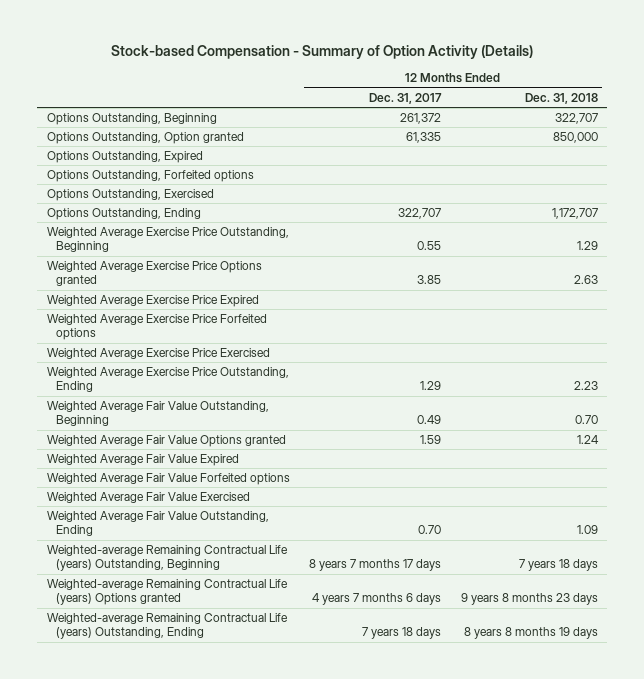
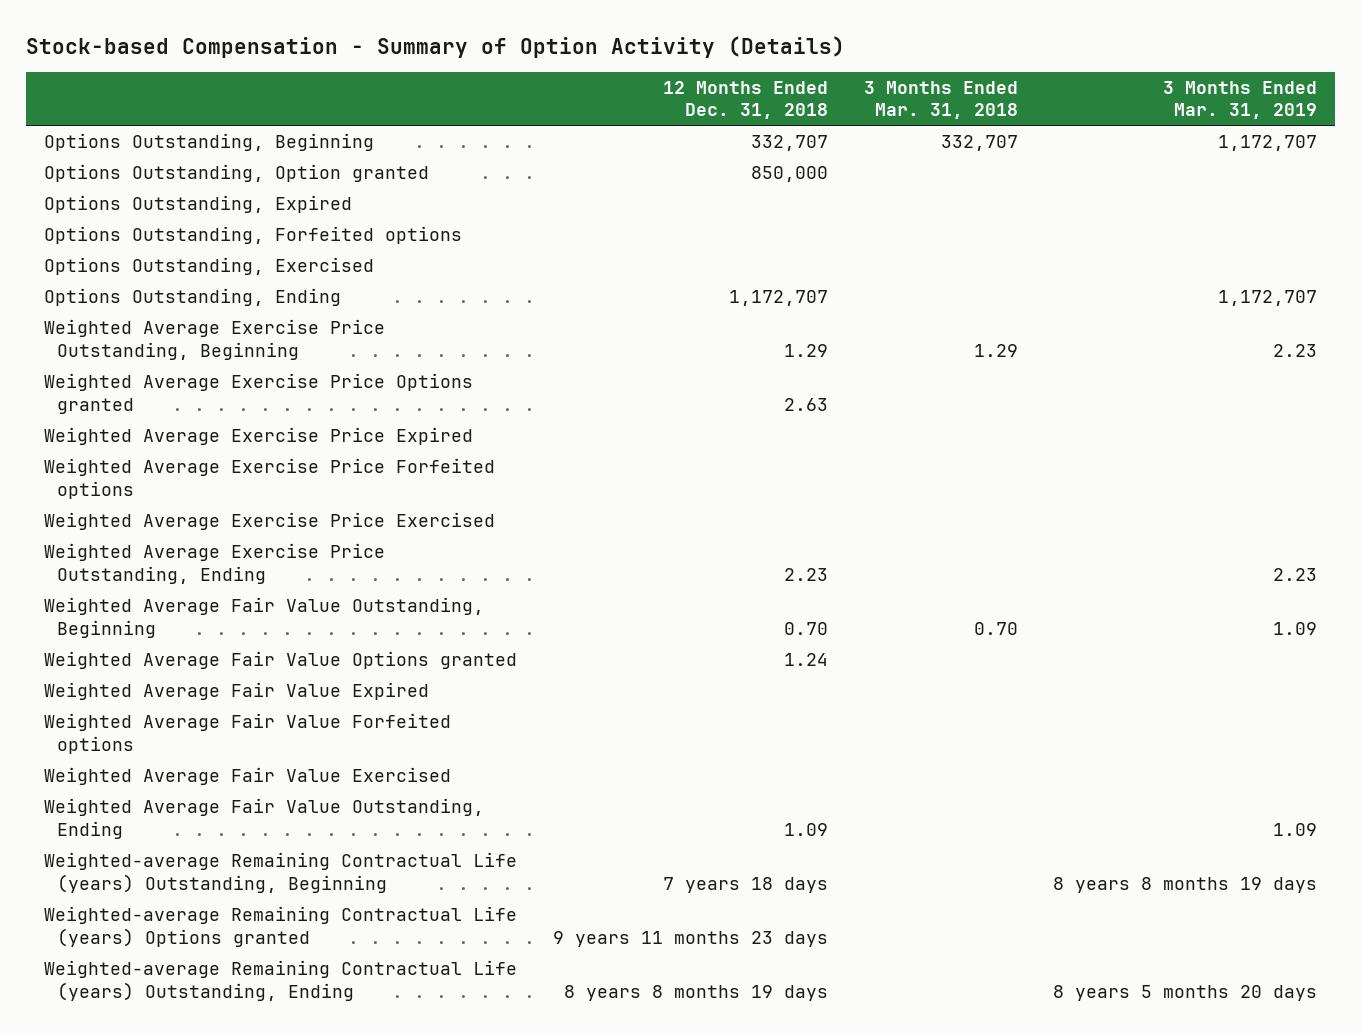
[369,92,443,104] Dec. 31, 2017 -> none
none -> [863,80,1018,120] 3 Months Ended Mar. 31, 2018
none -> [1163,80,1318,120] 3 Months Ended Mar. 31, 2019
[554,113,598,125] 322,707 -> [750,134,828,151] 332,707
[460,593,598,606] 9 years 8 months 23 days -> [552,930,828,947] 9 years 11 months 23 days

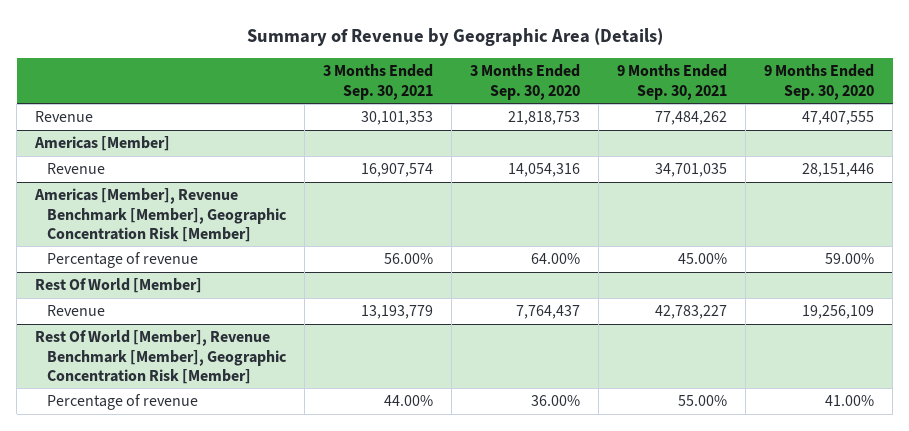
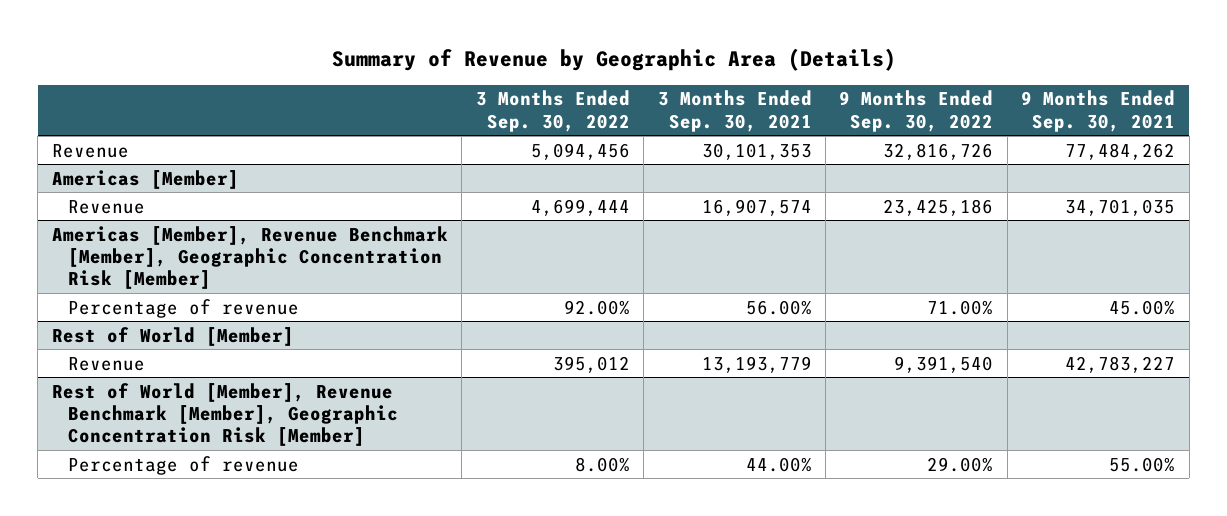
[469,64,580,100] 3 Months Ended Sep. 30, 2020 -> none
[764,64,875,100] 9 Months Ended Sep. 30, 2020 -> none
none -> [475,90,630,132] 3 Months Ended Sep. 30, 2022
none -> [839,90,994,132] 9 Months Ended Sep. 30, 2022
[35,278,203,294] Rest Of World [Member] -> [51,326,294,346] Rest of World [Member]
[35,330,287,384] Rest Of World [Member], Revenue Benchmark [Member], Geographic Concentration Risk [Member] -> [51,382,398,447] Rest of World [Member], Revenue Benchmark [Member], Geographic Concentration Risk [Member]

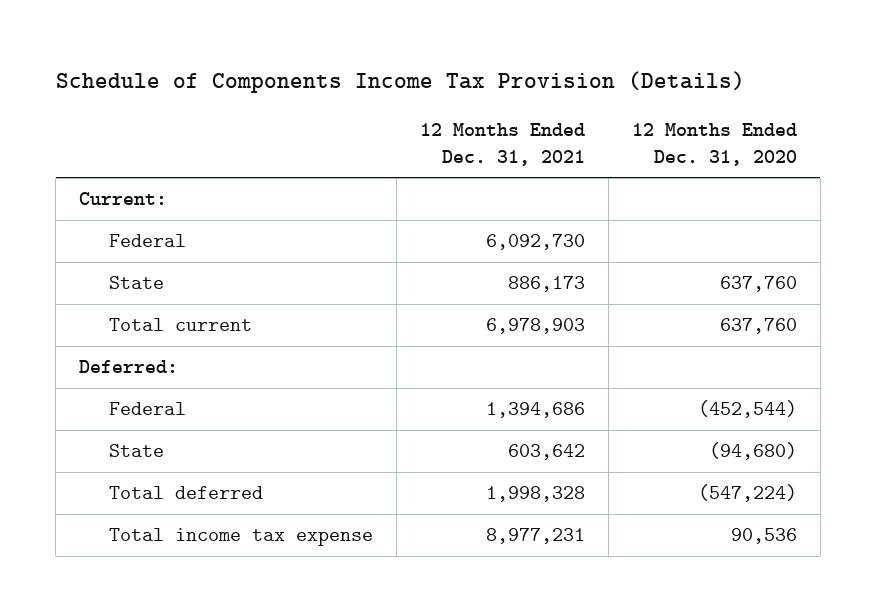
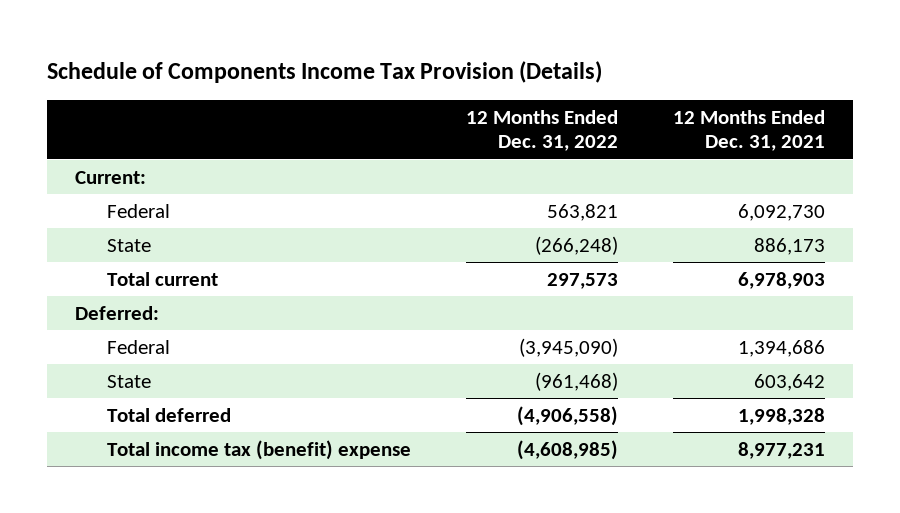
[631,123,797,166] 12 Months Ended Dec. 31, 2020 -> none
none -> [465,109,618,152] 12 Months Ended Dec. 31, 2022
[108,528,373,547] Total income tax expense -> [106,439,411,460] Total income tax (benefit) expense

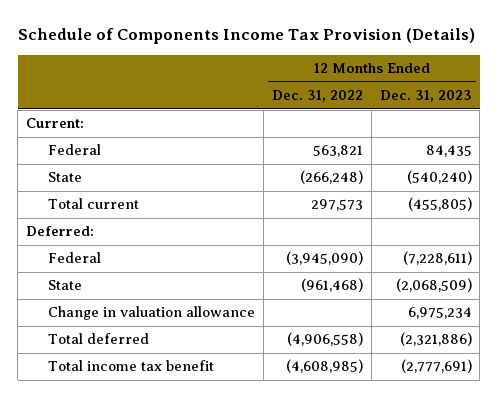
[673,109,826,152] 12 Months Ended Dec. 31, 2021 -> none
none -> [379,90,472,103] Dec. 31, 2023
none -> [48,306,256,321] Change in valuation allowance
[106,439,411,460] Total income tax (benefit) expense -> [48,360,215,372] Total income tax benefit

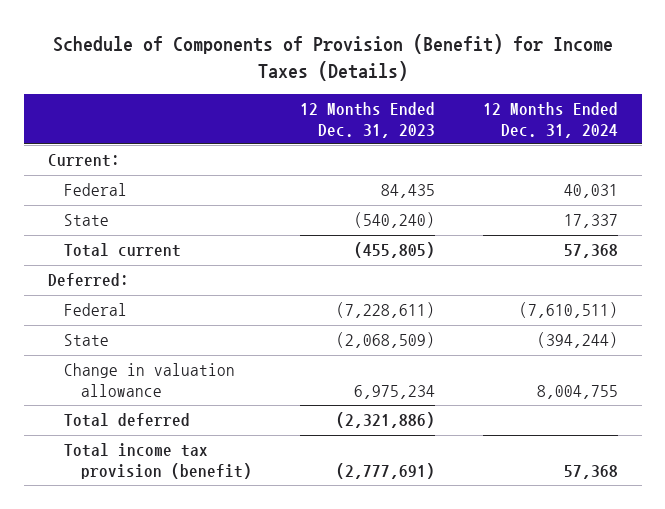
[17,28,475,45] Schedule of Components Income Tax Provision (Details) -> [52,34,613,81] Schedule of Components of Provision (Benefit) for Income Taxes (Details)
[271,90,363,103] Dec. 31, 2022 -> none
none -> [482,101,618,138] 12 Months Ended Dec. 31, 2024
[48,360,215,372] Total income tax benefit -> [64,443,252,479] Total income tax provision (benefit)

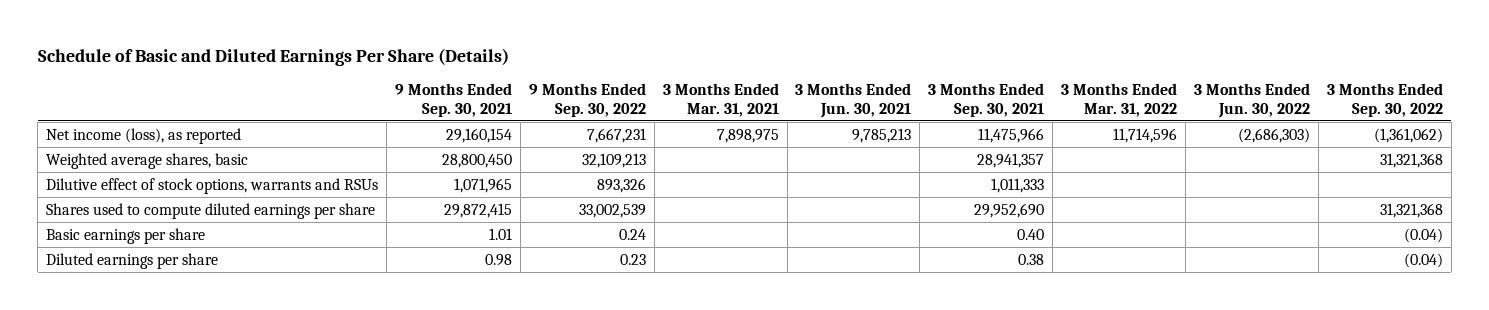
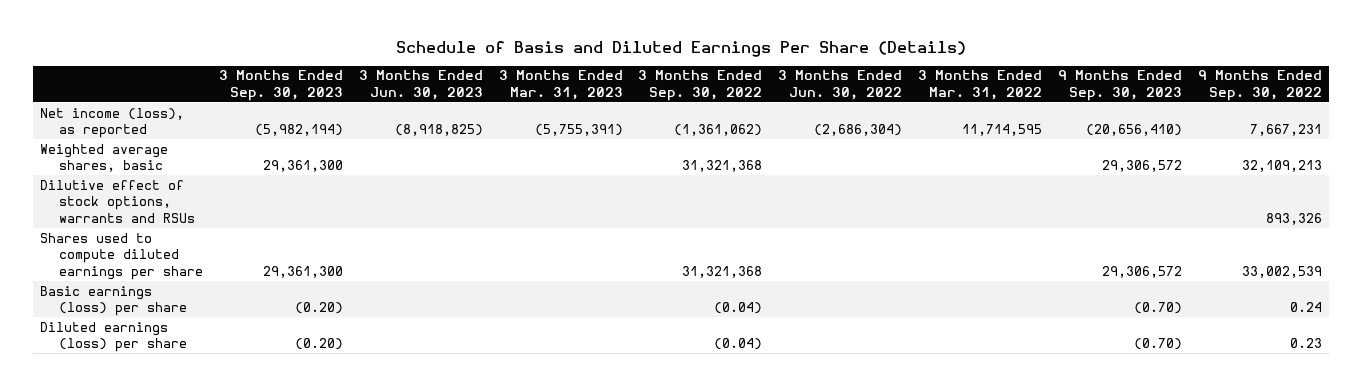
[37,47,509,66] Schedule of Basic and Diluted Earnings Per Share (Details) -> [395,40,966,57] Schedule of Basis and Diluted Earnings Per Share (Details)
[394,83,512,117] 9 Months Ended Sep. 30, 2021 -> none
[662,83,779,117] 3 Months Ended Mar. 31, 2021 -> none
[795,83,912,118] 3 Months Ended Jun. 30, 2021 -> none
[928,83,1045,117] 3 Months Ended Sep. 30, 2021 -> none
none -> [218,70,343,101] 3 Months Ended Sep. 30, 2023
none -> [358,70,483,100] 3 Months Ended Jun. 30, 2023
none -> [498,70,623,100] 3 Months Ended Mar. 31, 2023
none -> [1057,70,1182,101] 9 Months Ended Sep. 30, 2023
[1113,127,1178,143] 11,714,596 -> [961,124,1042,137] 11,714,595
[1238,127,1311,143] (2,686,303) -> [814,124,903,137] (2,686,304)
[45,227,205,244] Basic earnings per share -> [40,285,188,317] Basic earnings (loss) per share
[45,252,218,269] Diluted earnings per share -> [40,321,188,353] Diluted earnings (loss) per share

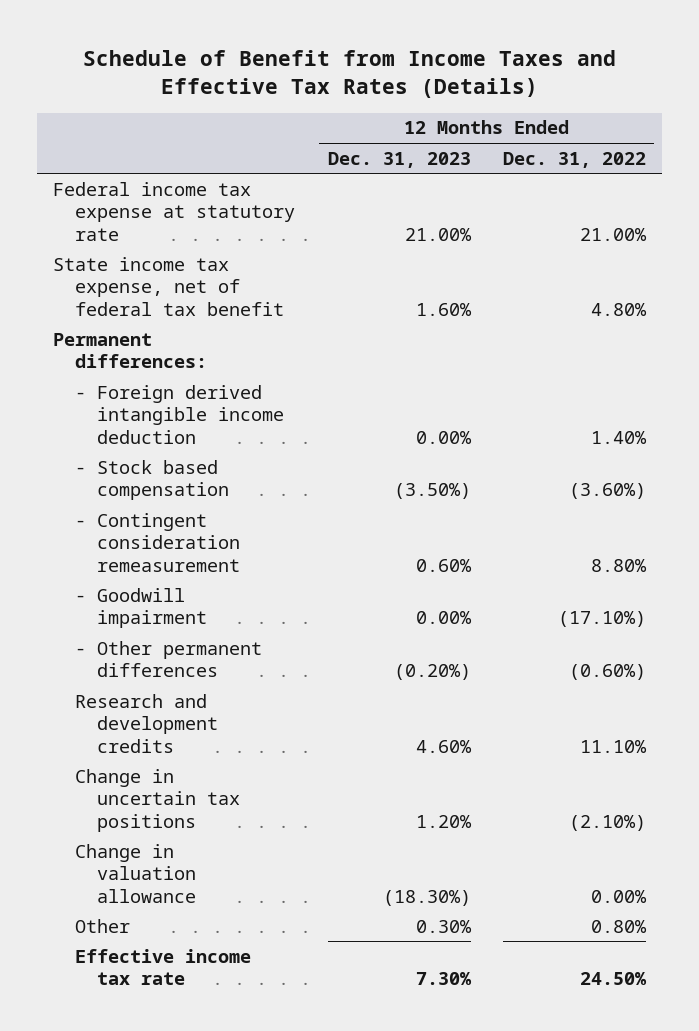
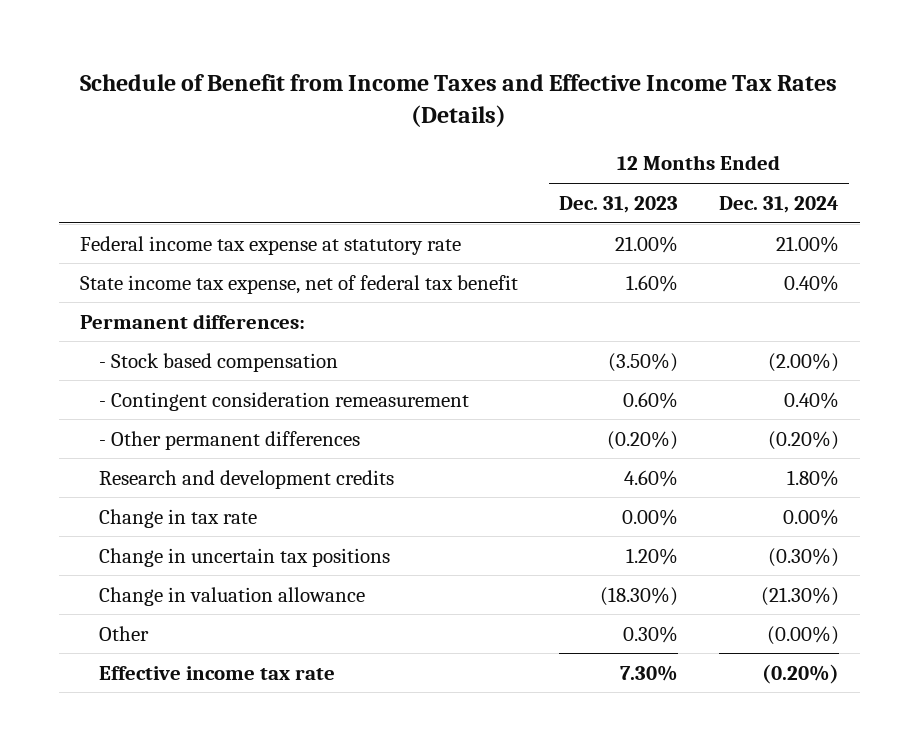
[82,49,616,99] Schedule of Benefit from Income Taxes and Effective Tax Rates (Details) -> [80,74,838,128] Schedule of Benefit from Income Taxes and Effective Income Tax Rates (Details)
[502,151,646,168] Dec. 31, 2022 -> none
none -> [719,195,840,213] Dec. 31, 2024
[75,384,285,444] - Foreign derived intangible income deduction -> none
[75,587,208,629] - Goodwill impairment -> none
none -> [98,508,257,528] Change in tax rate

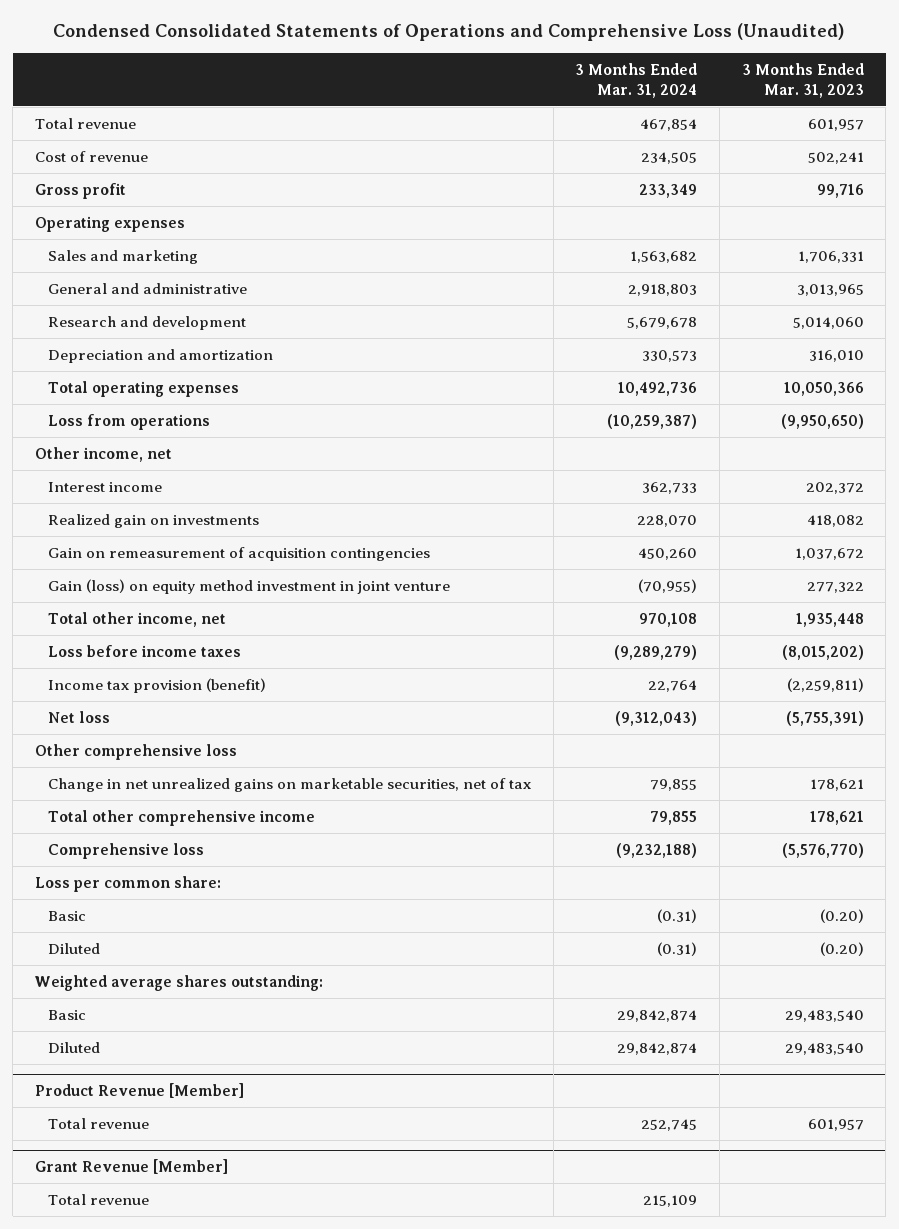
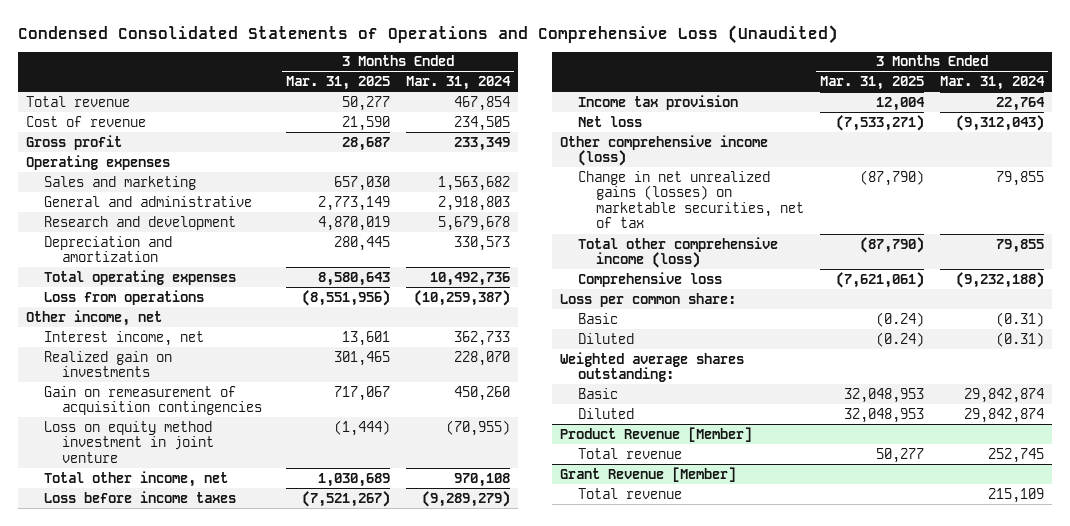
[741,62,864,98] 3 Months Ended Mar. 31, 2023 -> none
none -> [286,76,391,91] Mar. 31, 2025
[48,481,163,492] Interest income -> [44,330,205,346] Interest income, net
[48,578,451,594] Gain (loss) on equity method investment in joint venture -> [44,420,215,463] Loss on equity method investment in joint venture
[48,677,267,693] Income tax provision (benefit) -> [577,94,738,110] Income tax provision
[34,743,237,760] Other comprehensive loss -> [559,134,768,167] Other comprehensive income (loss)
[48,777,532,792] Change in net unrealized gains on marketable securities, net of tax -> [577,170,805,229] Change in net unrealized gains (losses) on marketable securities, net of tax
[48,809,316,826] Total other comprehensive income -> [577,236,778,269] Total other comprehensive income (loss)

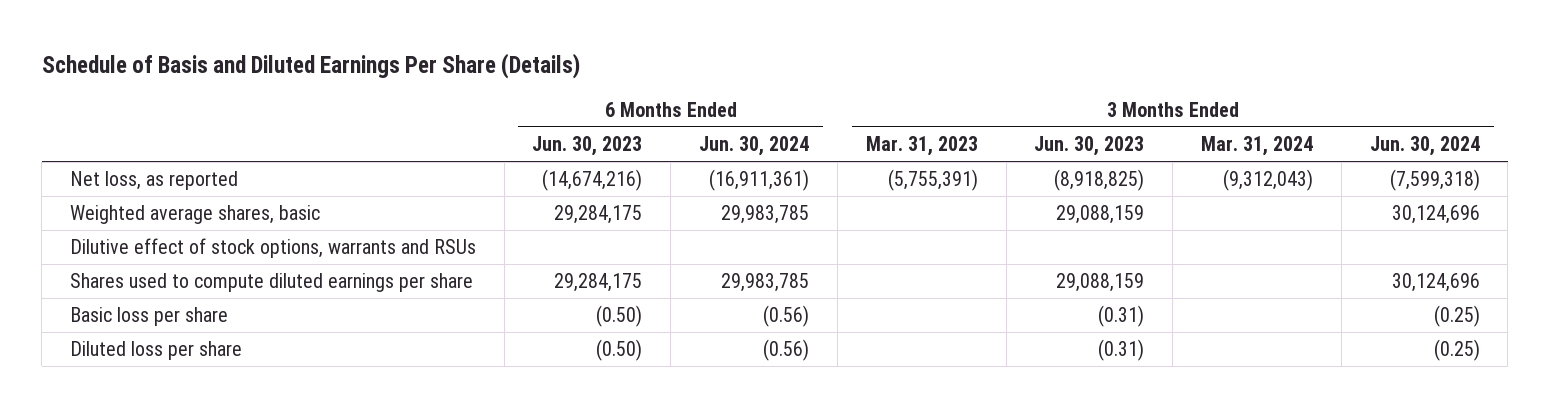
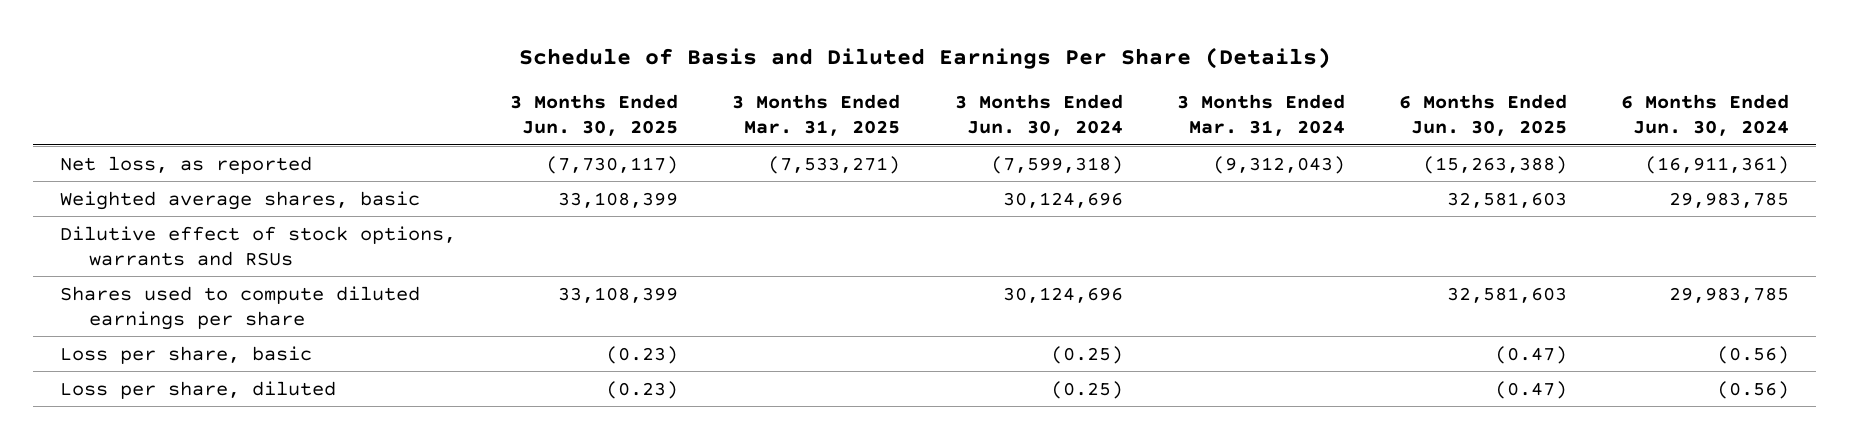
[532,136,643,157] Jun. 30, 2023 -> none
[865,136,978,157] Mar. 31, 2023 -> none
[1034,136,1145,157] Jun. 30, 2023 -> none
none -> [510,94,679,137] 3 Months Ended Jun. 30, 2025
none -> [732,94,901,137] 3 Months Ended Mar. 31, 2025
none -> [1399,94,1568,137] 6 Months Ended Jun. 30, 2025
[69,307,228,327] Basic loss per share -> [59,345,312,364] Loss per share, basic
[69,341,242,361] Diluted loss per share -> [59,380,336,399] Loss per share, diluted

